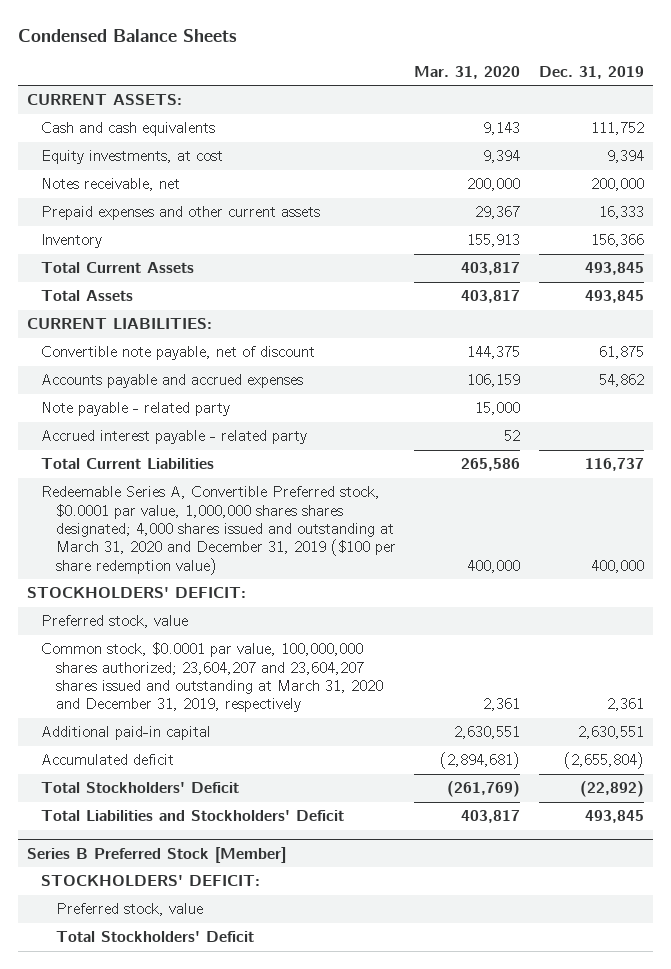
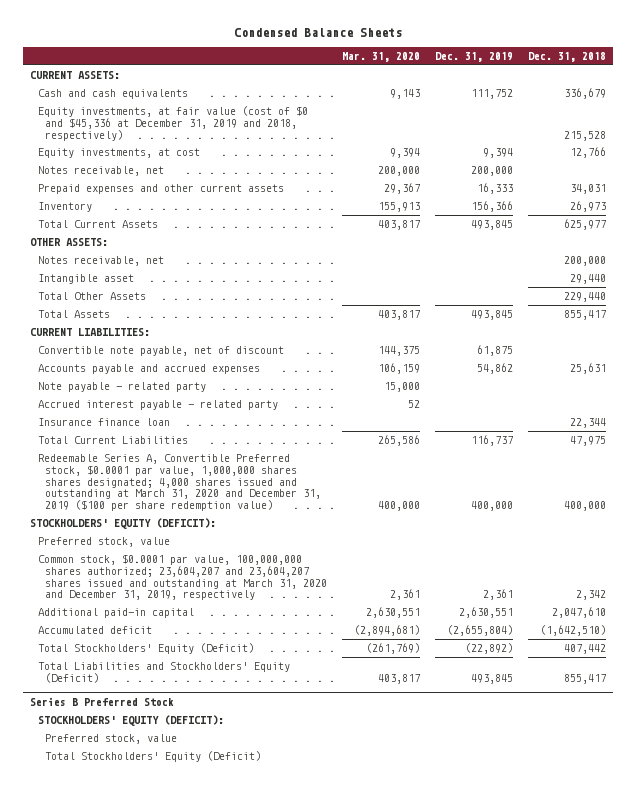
none -> [527,51,606,62] Dec. 31, 2018
none -> [37,106,308,141] Equity investments, at fair value (cost of $0 and $45,336 at December 31, 2019 and 2018, respectively)
none -> [30,238,109,247] OTHER ASSETS:
none -> [37,256,164,267] Notes receivable, net
none -> [37,274,134,285] Intangible asset
none -> [37,292,146,301] Total Other Assets
none -> [37,418,170,427] Insurance finance loan
[27,587,247,599] STOCKHOLDERS' DEFICIT: -> [30,518,217,530] STOCKHOLDERS' EQUITY (DEFICIT):
[41,782,240,794] Total Stockholders' Deficit -> [37,643,254,655] Total Stockholders' Equity (Deficit)
[41,810,345,822] Total Liabilities and Stockholders' Deficit -> [37,662,290,683] Total Liabilities and Stockholders' Equity (Deficit)
[27,846,287,863] Series B Preferred Stock [Member] -> [30,697,175,707] Series B Preferred Stock
[41,875,261,887] STOCKHOLDERS' DEFICIT: -> [37,715,224,727] STOCKHOLDERS' EQUITY (DEFICIT):
[55,931,254,943] Total Stockholders' Deficit -> [45,751,262,763] Total Stockholders' Equity (Deficit)

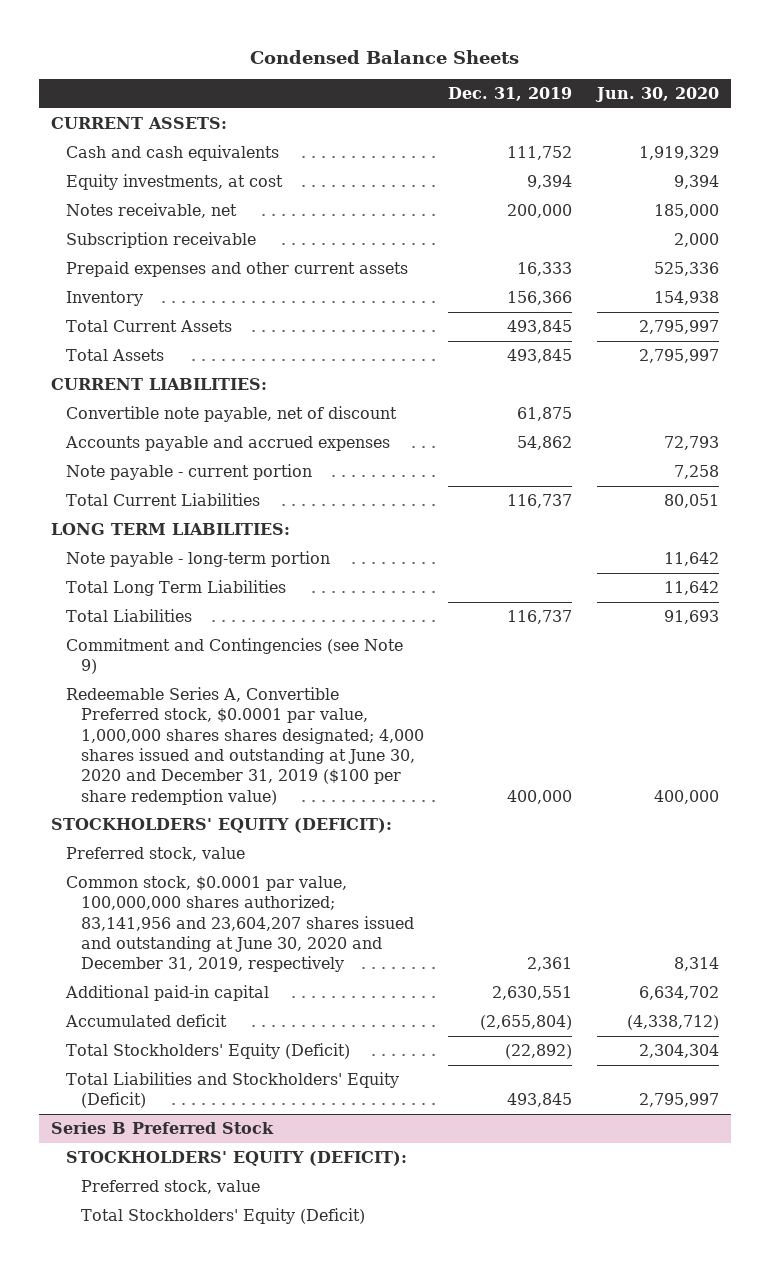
[342,51,421,62] Mar. 31, 2020 -> none
[527,51,606,62] Dec. 31, 2018 -> none
none -> [594,87,719,103] Jun. 30, 2020
[37,106,308,141] Equity investments, at fair value (cost of $0 and $45,336 at December 31, 2019 and 2018, respectively) -> none
none -> [66,231,257,248] Subscription receivable
[30,238,109,247] OTHER ASSETS: -> none
[37,256,164,267] Notes receivable, net -> none
[37,274,134,285] Intangible asset -> none
[37,292,146,301] Total Other Assets -> none
[37,382,206,393] Note payable - related party -> none
[37,400,278,411] Accrued interest payable - related party -> none
[37,418,170,427] Insurance finance loan -> none
none -> [66,463,313,480] Note payable - current portion
none -> [51,522,291,535] LONG TERM LIABILITIES:
none -> [66,550,331,567] Note payable - long-term portion
none -> [66,579,287,596] Total Long Term Liabilities
none -> [66,608,193,622] Total Liabilities
none -> [66,637,404,675] Commitment and Contingencies (see Note 9)
[37,454,322,512] Redeemable Series A, Convertible Preferred stock, $0.0001 par value, 1,000,000 shares shares designated; 4,000 shares issued and outstanding at March 31, 2020 and December 31, 2019 ($100 per share redemption value) -> [66,686,425,805] Redeemable Series A, Convertible Preferred stock, $0.0001 par value, 1,000,000 shares shares designated; 4,000 shares issued and outstanding at June 30, 2020 and December 31, 2019 ($100 per share redemption value)
[37,554,328,601] Common stock, $0.0001 par value, 100,000,000 shares authorized; 23,604,207 and 23,604,207 shares issued and outstanding at March 31, 2020 and December 31, 2019, respectively -> [66,875,415,973] Common stock, $0.0001 par value, 100,000,000 shares authorized; 83,141,956 and 23,604,207 shares issued and outstanding at June 30, 2020 and December 31, 2019, respectively

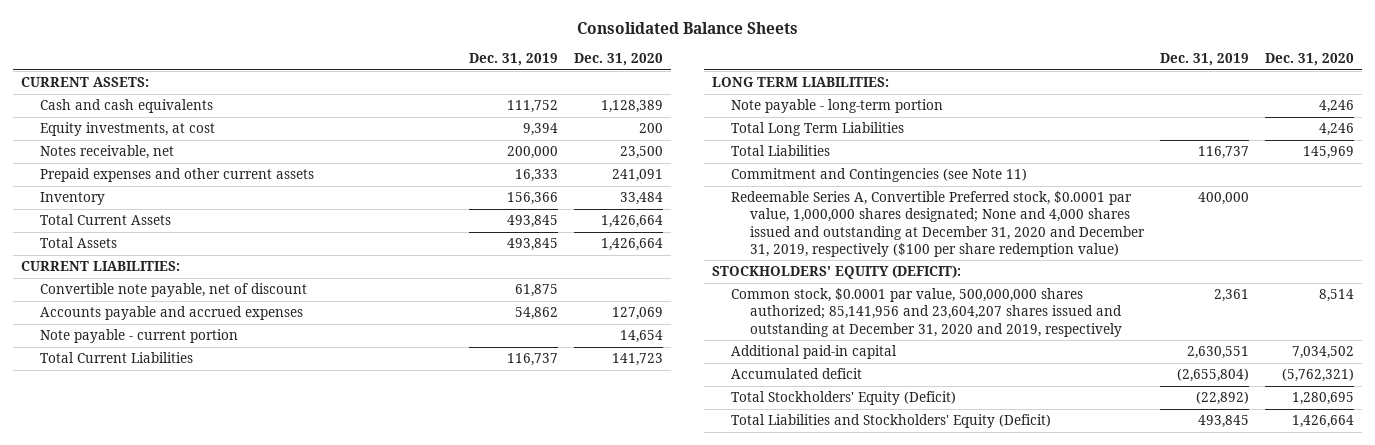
[249,49,519,64] Condensed Balance Sheets -> [576,21,798,34] Consolidated Balance Sheets
[594,87,719,103] Jun. 30, 2020 -> none
none -> [574,53,664,67] Dec. 31, 2020
[66,231,257,248] Subscription receivable -> none
[66,637,404,675] Commitment and Contingencies (see Note 9) -> [731,168,1028,183] Commitment and Contingencies (see Note 11)
[66,686,425,805] Redeemable Series A, Convertible Preferred stock, $0.0001 par value, 1,000,000 shares shares designated; 4,000 shares issued and outstanding at June 30, 2020 and December 31, 2019 ($100 per share redemption value) -> [731,191,1145,257] Redeemable Series A, Convertible Preferred stock, $0.0001 par value, 1,000,000 shares designated; None and 4,000 shares issued and outstanding at December 31, 2020 and December 31, 2019, respectively ($100 per share redemption value)
[66,846,246,861] Preferred stock, value -> none
[66,875,415,973] Common stock, $0.0001 par value, 100,000,000 shares authorized; 83,141,956 and 23,604,207 shares issued and outstanding at June 30, 2020 and December 31, 2019, respectively -> [731,288,1122,337] Common stock, $0.0001 par value, 500,000,000 shares authorized; 85,141,956 and 23,604,207 shares issued and outstanding at December 31, 2020 and 2019, respectively
[51,1121,275,1134] Series B Preferred Stock -> none
[66,1150,408,1166] STOCKHOLDERS' EQUITY (DEFICIT): -> none
[81,1179,261,1194] Preferred stock, value -> none
[81,1207,366,1224] Total Stockholders' Equity (Deficit) -> none

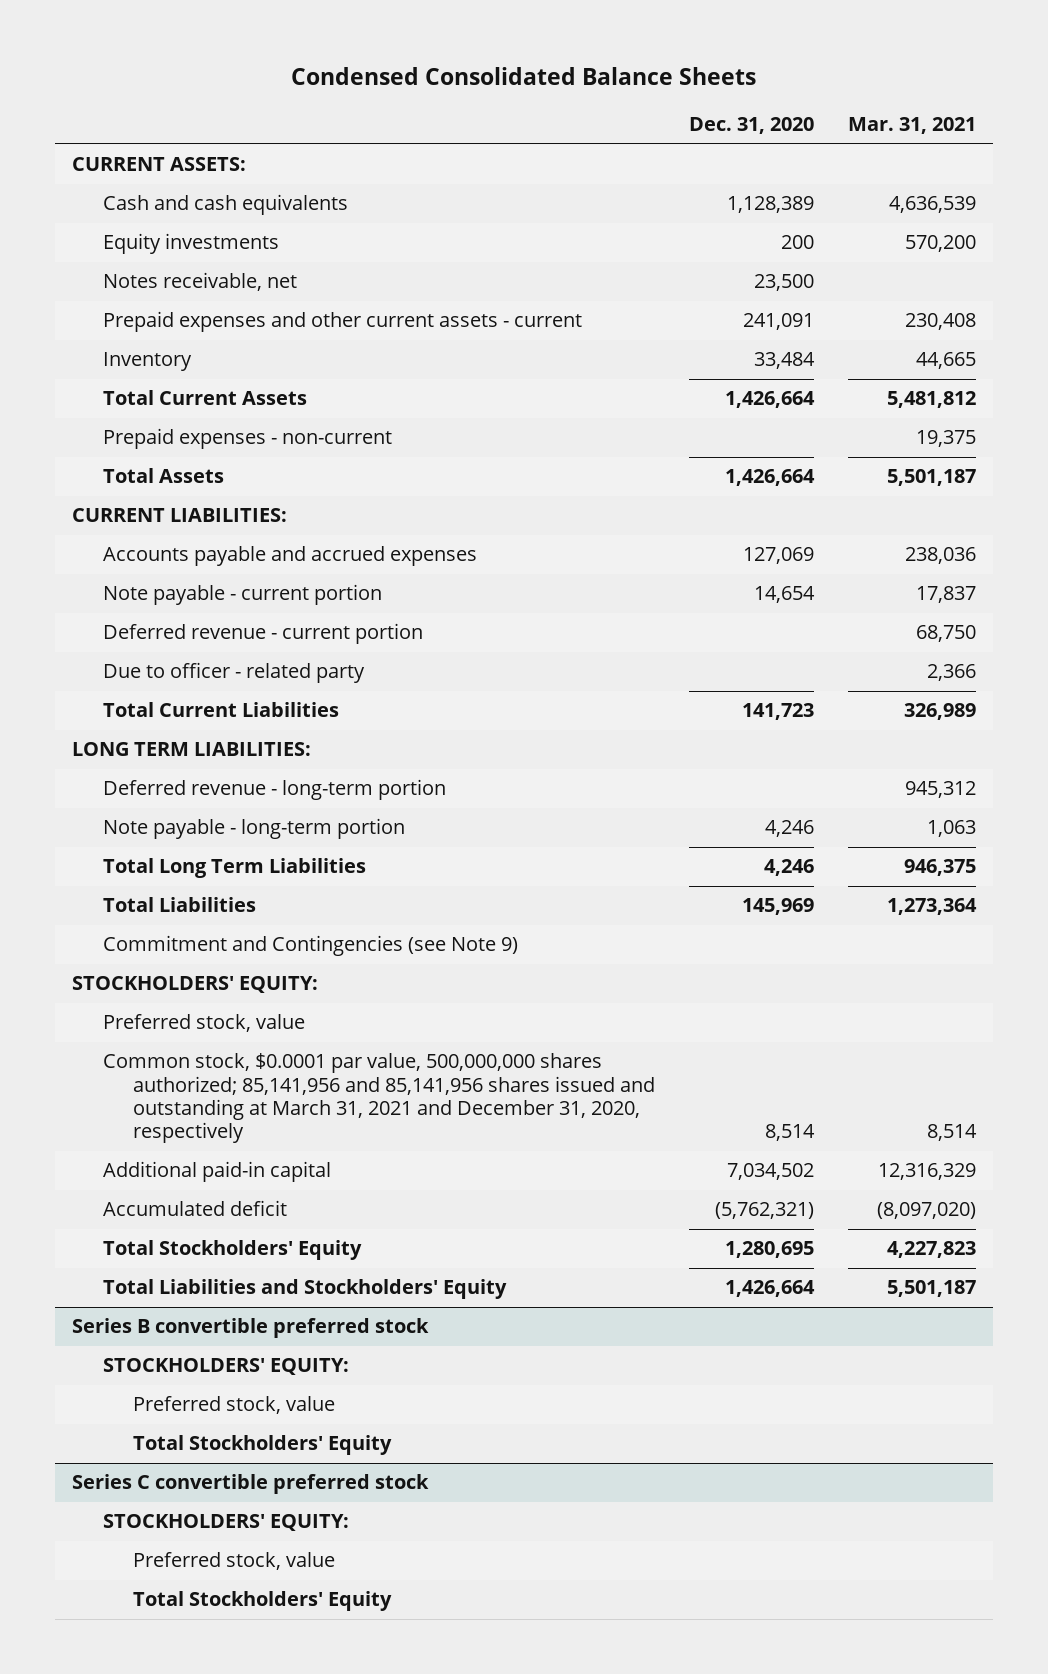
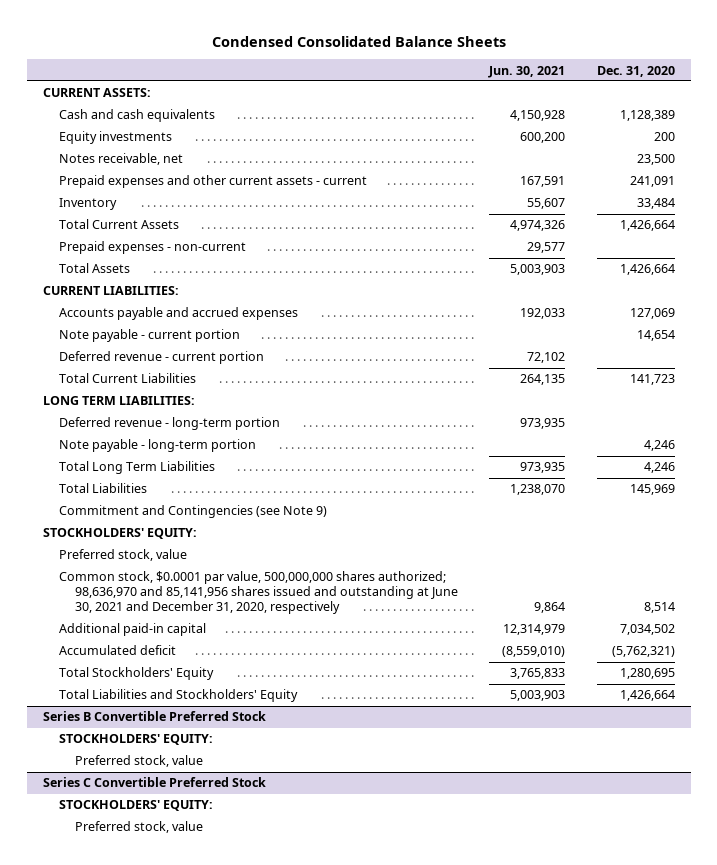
[847,117,976,135] Mar. 31, 2021 -> none
none -> [488,65,566,78] Jun. 30, 2021
[102,662,365,684] Due to officer - related party -> none
[102,1053,656,1144] Common stock, $0.0001 par value, 500,000,000 shares authorized; 85,141,956 and 85,141,956 shares issued and outstanding at March 31, 2021 and December 31, 2020, respectively -> [58,571,459,615] Common stock, $0.0001 par value, 500,000,000 shares authorized; 98,636,970 and 85,141,956 shares issued and outstanding at June 30, 2021 and December 31, 2020, respectively
[72,1318,430,1339] Series B convertible preferred stock -> [42,711,266,722] Series B Convertible Preferred Stock
[133,1435,393,1456] Total Stockholders' Equity -> none
[72,1474,430,1495] Series C convertible preferred stock -> [42,777,266,788] Series C Convertible Preferred Stock
[133,1591,393,1612] Total Stockholders' Equity -> none

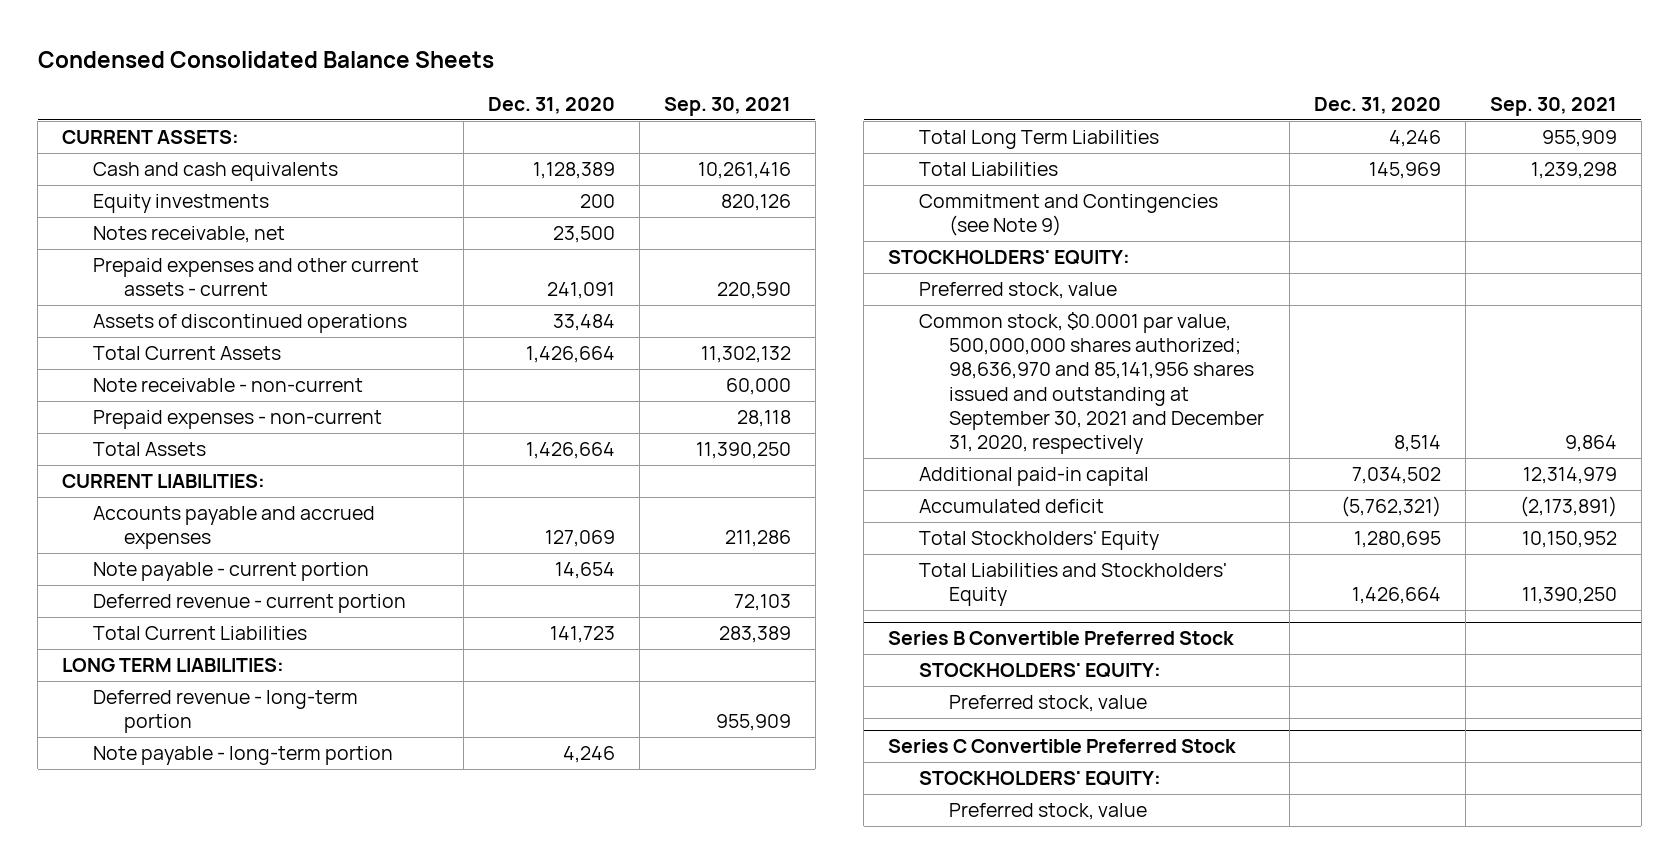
[488,65,566,78] Jun. 30, 2021 -> none
none -> [663,96,791,116] Sep. 30, 2021
[58,198,117,211] Inventory -> [93,314,408,334] Assets of discontinued operations
none -> [93,378,364,393] Note receivable - non-current
[58,571,459,615] Common stock, $0.0001 par value, 500,000,000 shares authorized; 98,636,970 and 85,141,956 shares issued and outstanding at June 30, 2021 and December 31, 2020, respectively -> [918,312,1265,454] Common stock, $0.0001 par value, 500,000,000 shares authorized; 98,636,970 and 85,141,956 shares issued and outstanding at September 30, 2021 and December 31, 2020, respectively

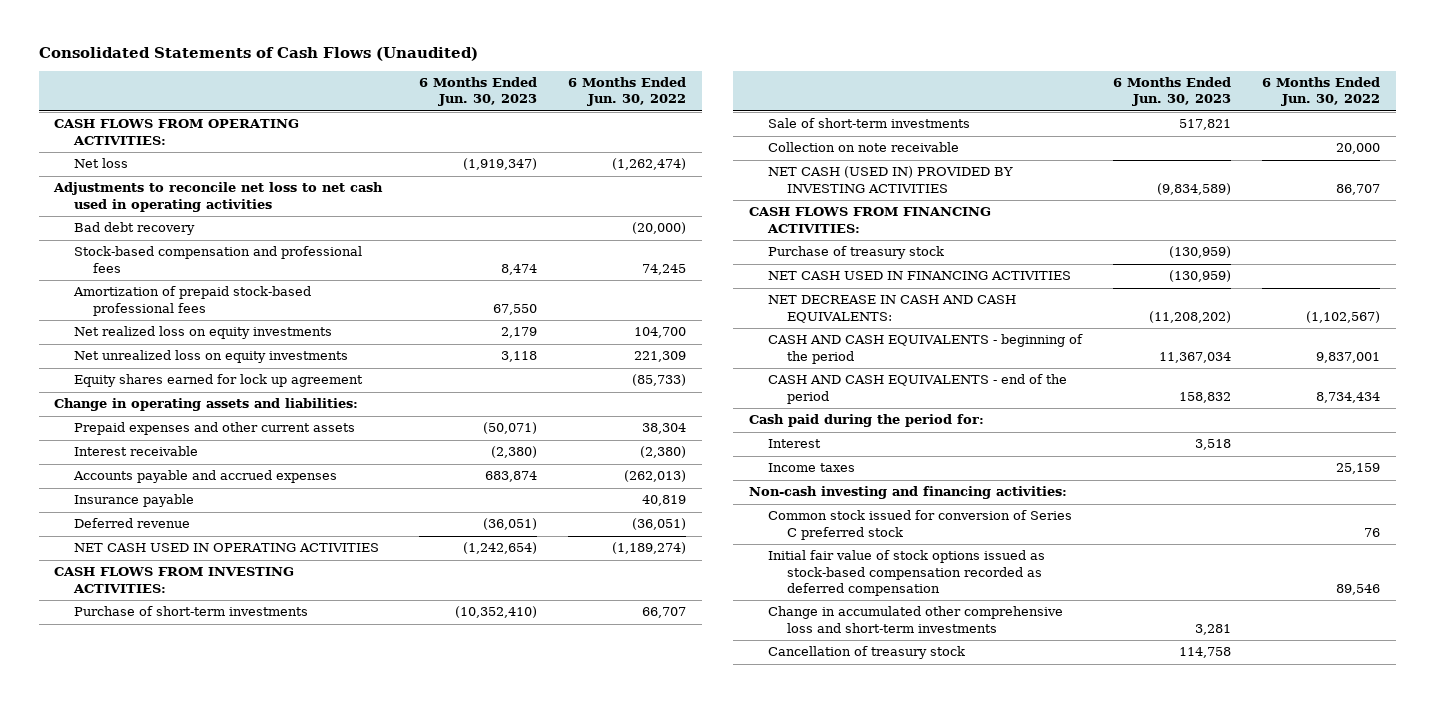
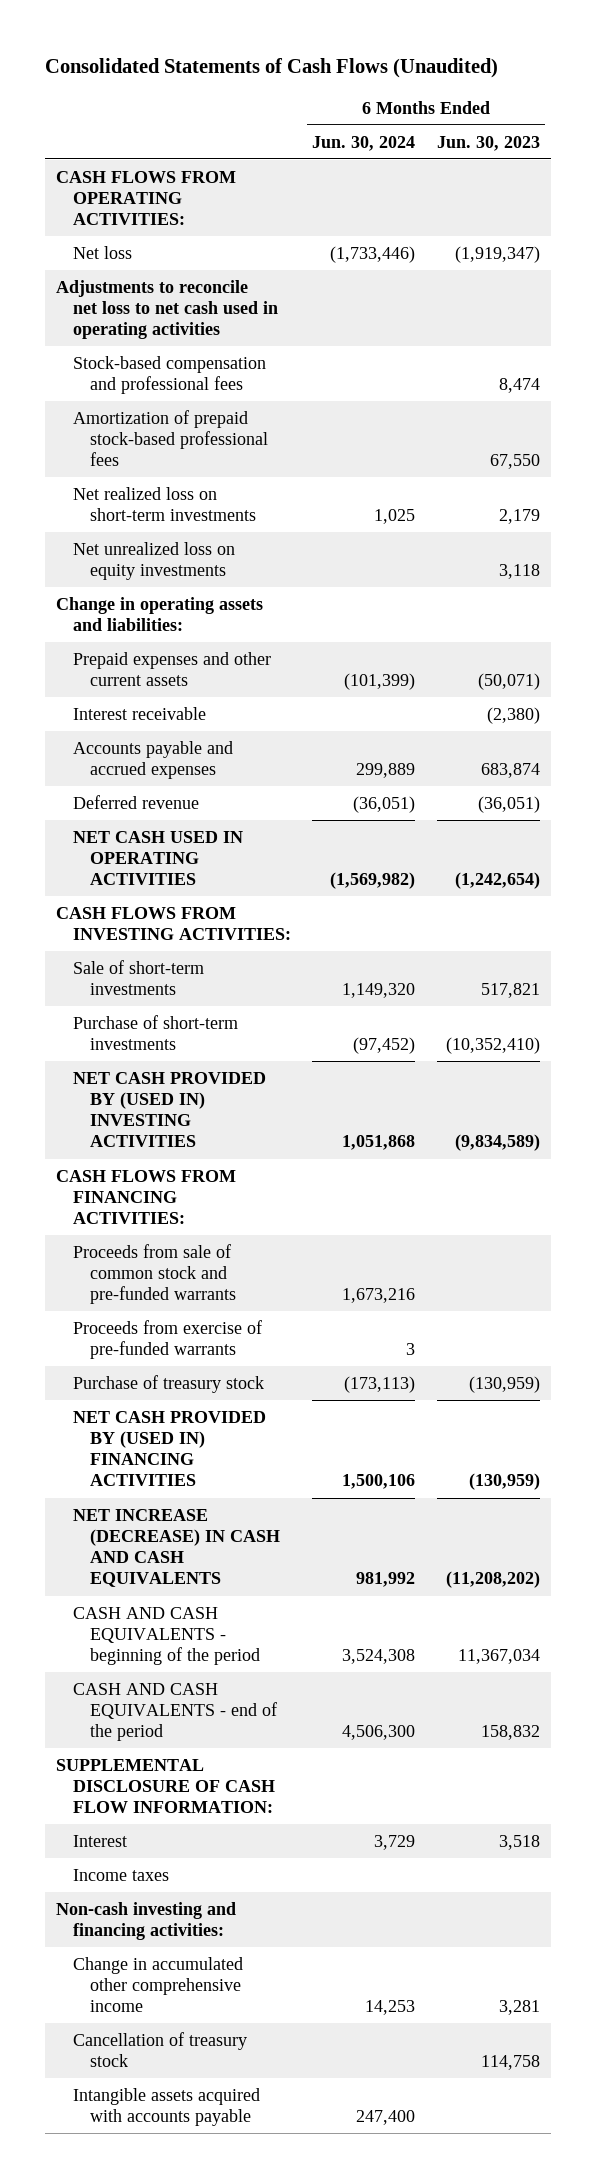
[568,77,687,107] 6 Months Ended Jun. 30, 2022 -> none
none -> [312,135,416,151] Jun. 30, 2024
[73,222,195,236] Bad debt recovery -> none
[73,326,332,340] Net realized loss on equity investments -> [72,486,256,521] Net realized loss on short-term investments
[73,374,363,388] Equity shares earned for lock up agreement -> none
[73,494,194,508] Insurance payable -> none
[767,142,959,153] Collection on note receivable -> none
[73,606,308,617] Purchase of short-term investments -> [72,1014,238,1050] Purchase of short-term investments
[767,166,1013,193] NET CASH (USED IN) PROVIDED BY INVESTING ACTIVITIES -> [72,1071,266,1148] NET CASH PROVIDED BY (USED IN) INVESTING ACTIVITIES
none -> [72,1243,236,1305] Proceeds from sale of common stock and pre-funded warrants
none -> [72,1319,262,1359] Proceeds from exercise of pre-funded warrants
[767,271,1071,281] NET CASH USED IN FINANCING ACTIVITIES -> [72,1410,266,1487] NET CASH PROVIDED BY (USED IN) FINANCING ACTIVITIES
[767,295,1016,323] NET DECREASE IN CASH AND CASH EQUIVALENTS: -> [72,1508,280,1588] NET INCREASE (DECREASE) IN CASH AND CASH EQUIVALENTS
[748,414,984,428] Cash paid during the period for: -> none
none -> [55,1758,275,1814] SUPPLEMENTAL DISCLOSURE OF CASH FLOW INFORMATION:
[767,510,1072,540] Common stock issued for conversion of Series C preferred stock -> none
[767,550,1045,596] Initial fair value of stock options issued as stock-based compensation recorded as deferred compensation -> none
[767,606,1063,633] Change in accumulated other comprehensive loss and short-term investments -> [72,1956,243,2013] Change in accumulated other comprehensive income
none -> [72,2087,260,2126] Intangible assets acquired with accounts payable

